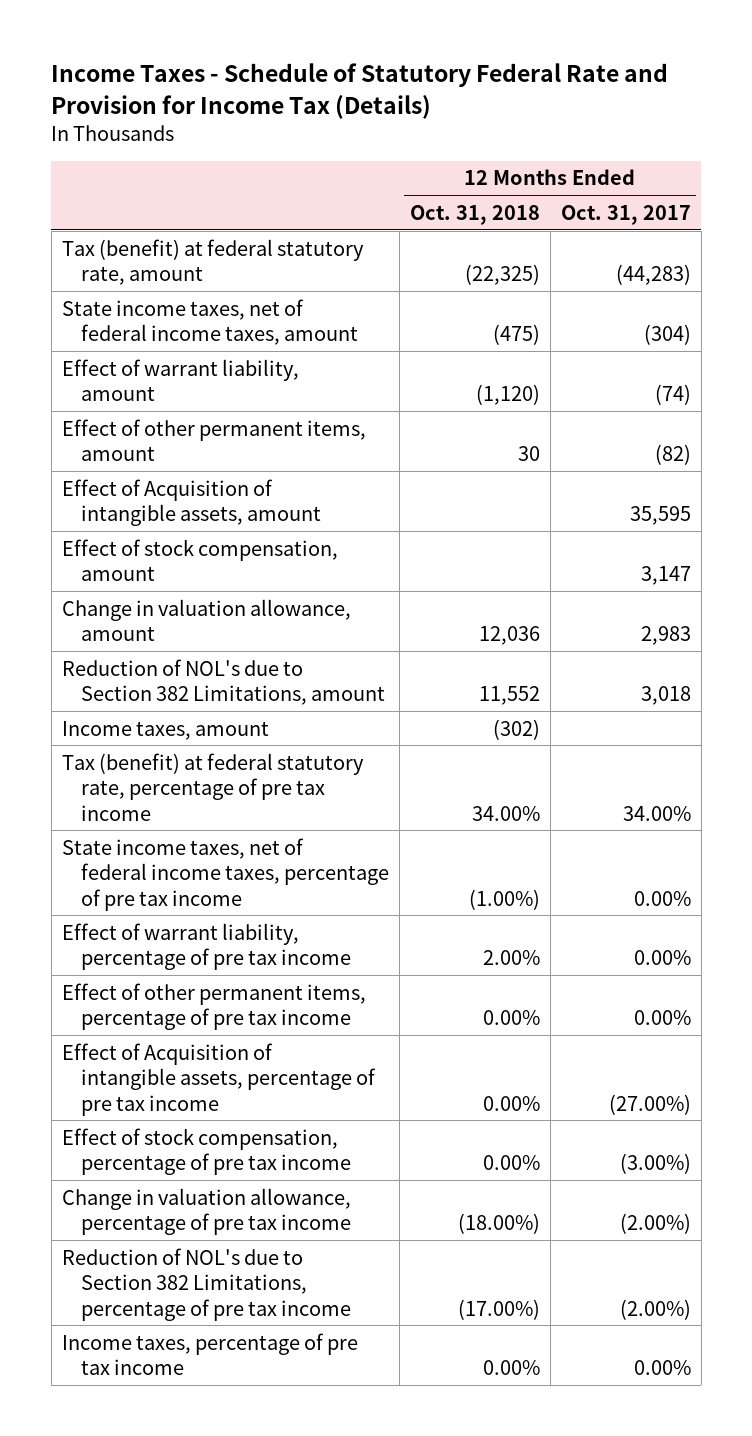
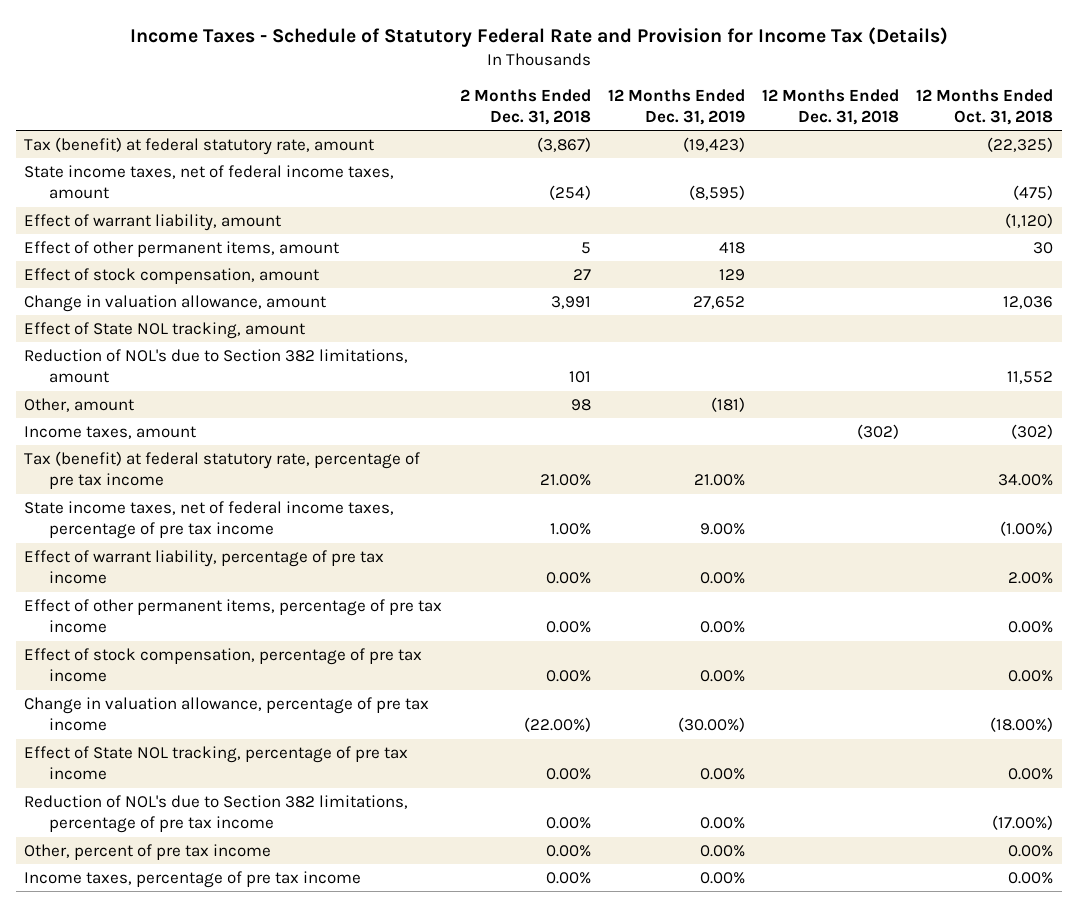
[560,204,691,225] Oct. 31, 2017 -> none
none -> [459,88,591,125] 2 Months Ended Dec. 31, 2018
none -> [607,88,745,125] 12 Months Ended Dec. 31, 2019
none -> [761,88,899,125] 12 Months Ended Dec. 31, 2018
[61,478,321,527] Effect of Acquisition of intangible assets, amount -> none
none -> [24,322,306,340] Effect of State NOL tracking, amount
[61,658,385,706] Reduction of NOL's due to Section 382 Limitations, amount -> [24,349,409,384] Reduction of NOL's due to Section 382 limitations, amount
none -> [24,398,135,413] Other, amount
[61,1042,376,1116] Effect of Acquisition of intangible assets, percentage of pre tax income -> none
none -> [24,746,409,781] Effect of State NOL tracking, percentage of pre tax income
[61,1247,351,1321] Reduction of NOL's due to Section 382 Limitations, percentage of pre tax income -> [24,795,409,834] Reduction of NOL's due to Section 382 limitations, percentage of pre tax income
none -> [24,844,272,861] Other, percent of pre tax income

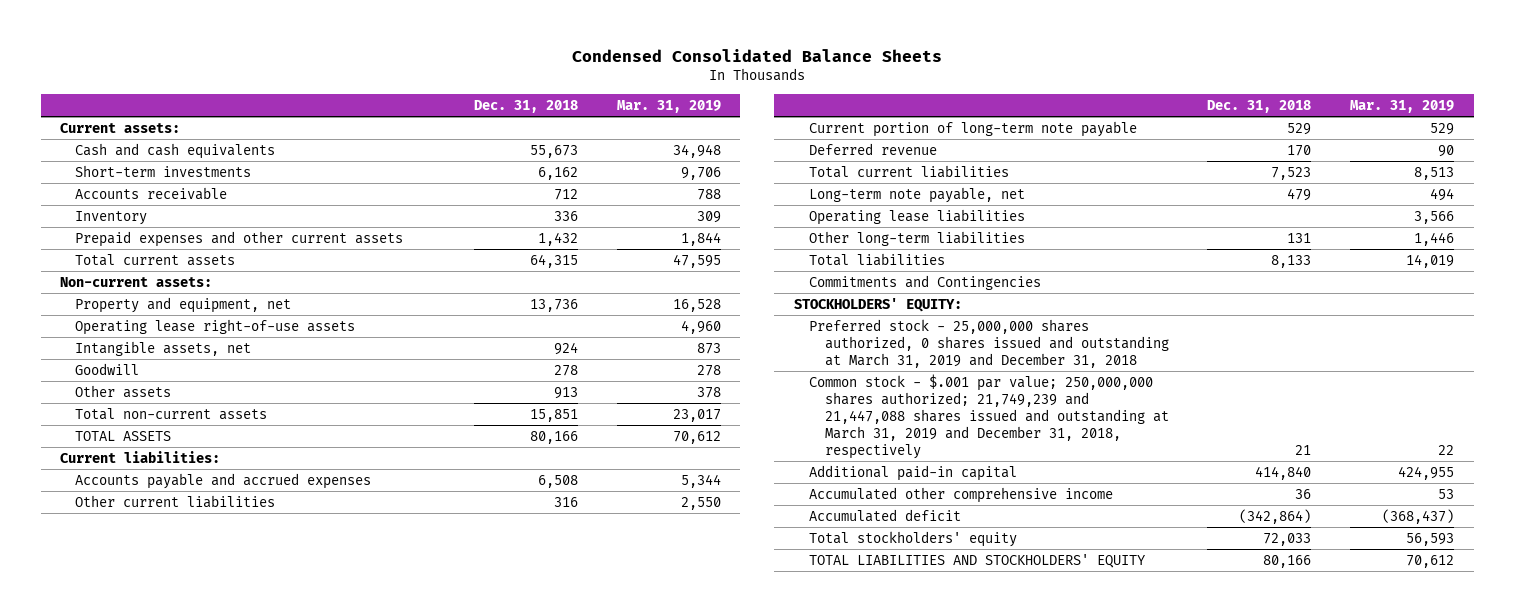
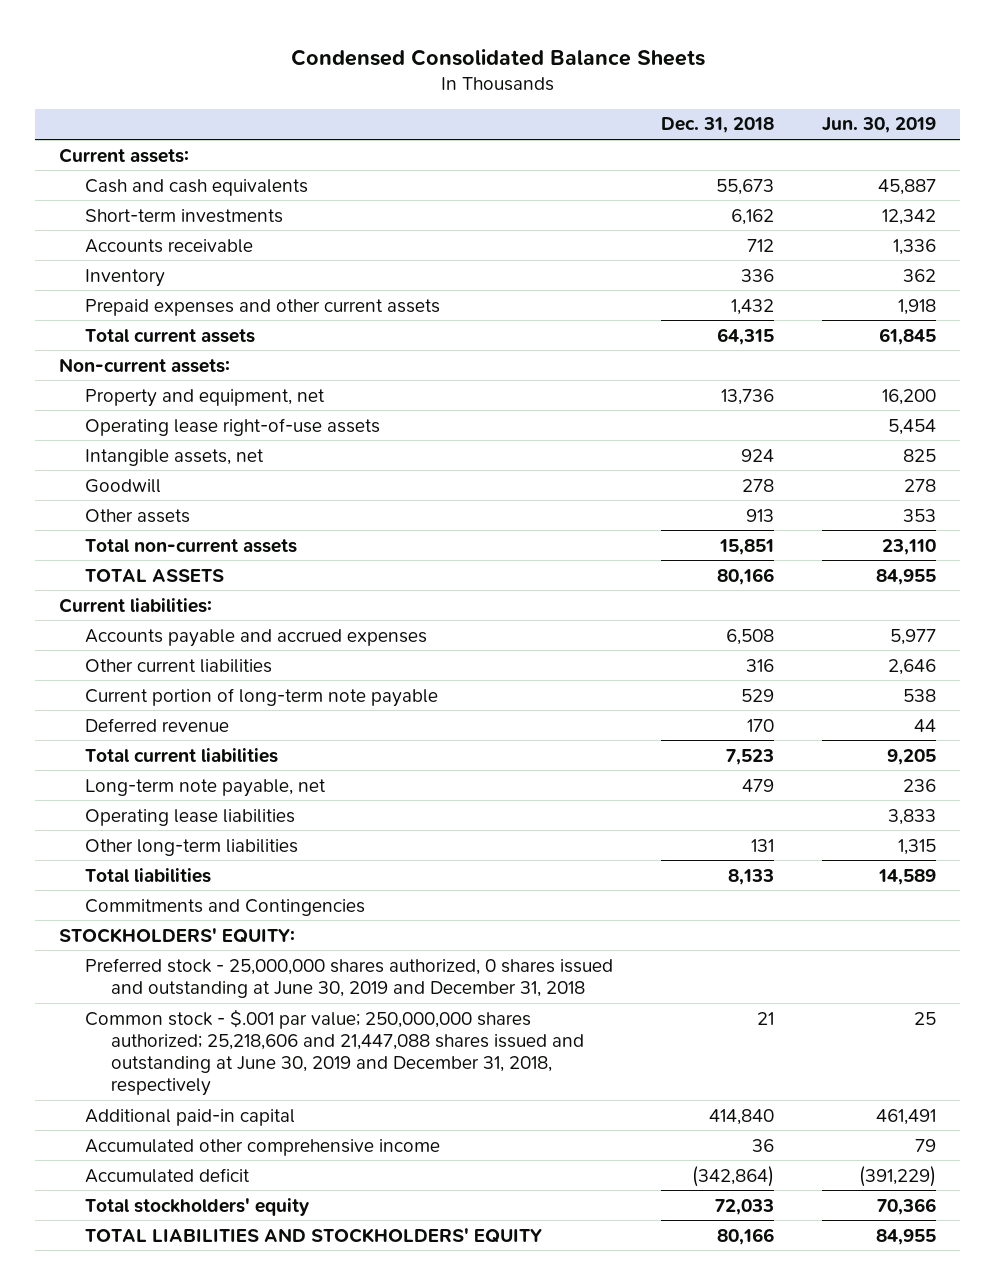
[616,99,721,113] Mar. 31, 2019 -> none
none -> [821,117,936,134] Jun. 30, 2019
[809,318,1169,368] Preferred stock - 25,000,000 shares authorized, 0 shares issued and outstanding at March 31, 2019 and December 31, 2018 -> [85,957,614,998] Preferred stock - 25,000,000 shares authorized, 0 shares issued and outstanding at June 30, 2019 and December 31, 2018
[809,373,1169,460] Common stock - $.001 par value; 250,000,000 shares authorized; 21,749,239 and 21,447,088 shares issued and outstanding at March 31, 2019 and December 31, 2018, respectively -> [85,1008,584,1096] Common stock - $.001 par value; 250,000,000 shares authorized; 25,218,606 and 21,447,088 shares issued and outstanding at June 30, 2019 and December 31, 2018, respectively

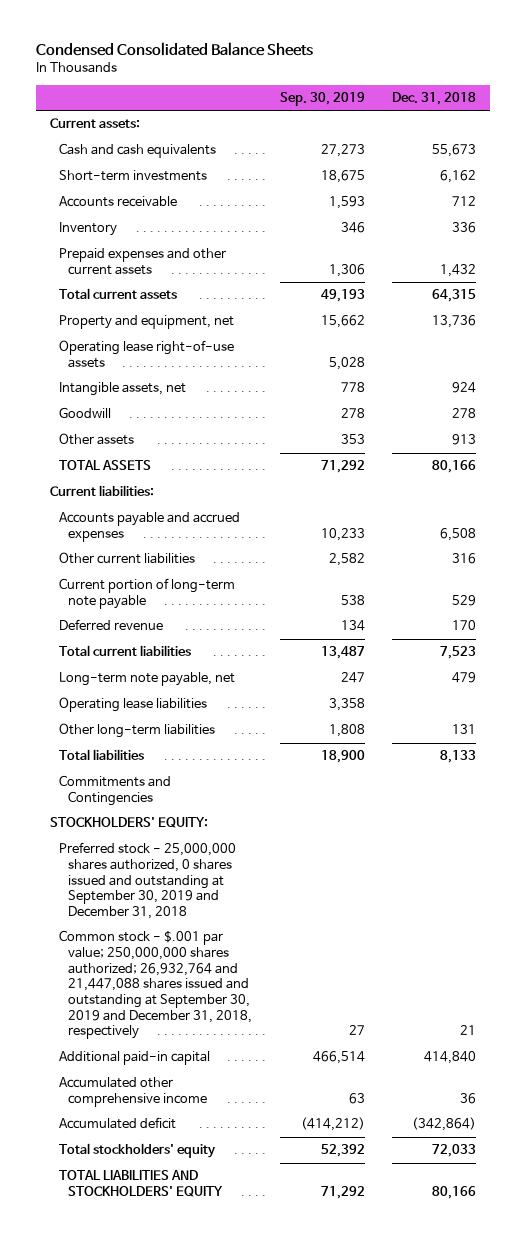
[821,117,936,134] Jun. 30, 2019 -> none
none -> [279,92,365,107] Sep. 30, 2019
[59,357,231,373] Non-current assets: -> none
[85,538,298,553] Total non-current assets -> none
[85,957,614,998] Preferred stock - 25,000,000 shares authorized, 0 shares issued and outstanding at June 30, 2019 and December 31, 2018 -> [58,842,236,920] Preferred stock - 25,000,000 shares authorized, 0 shares issued and outstanding at September 30, 2019 and December 31, 2018
[85,1008,584,1096] Common stock - $.001 par value; 250,000,000 shares authorized; 25,218,606 and 21,447,088 shares issued and outstanding at June 30, 2019 and December 31, 2018, respectively -> [58,930,253,1040] Common stock - $.001 par value; 250,000,000 shares authorized; 26,932,764 and 21,447,088 shares issued and outstanding at September 30, 2019 and December 31, 2018, respectively

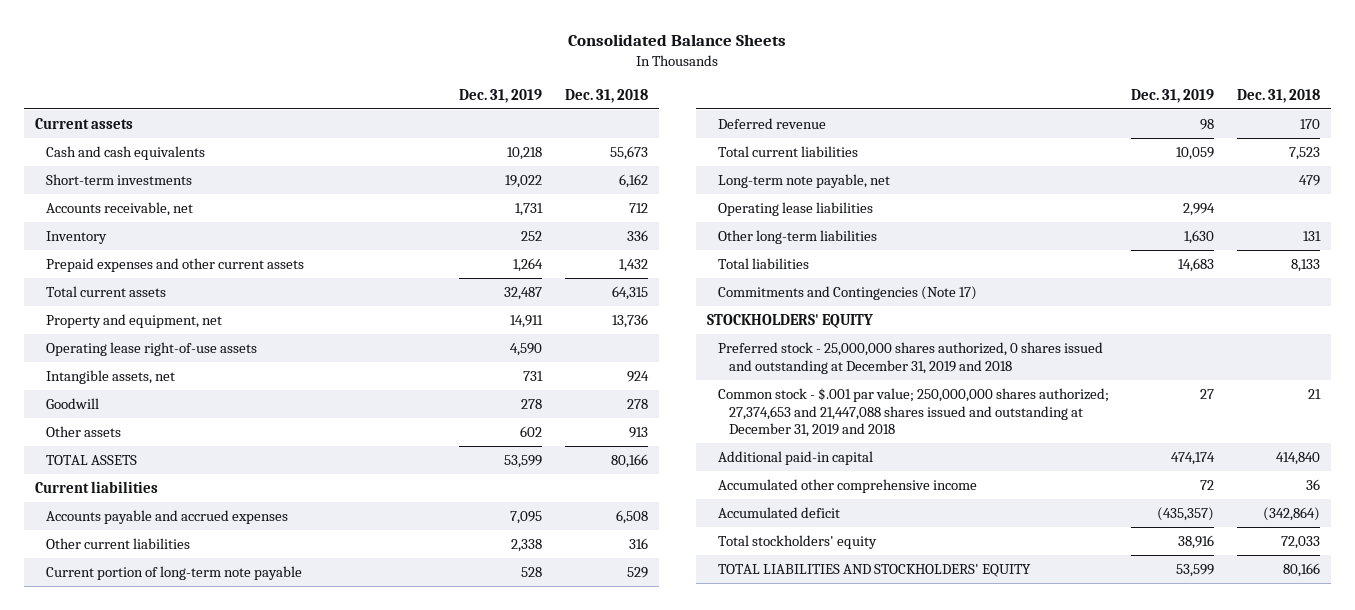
[35,42,313,57] Condensed Consolidated Balance Sheets -> [568,34,787,47] Consolidated Balance Sheets
[279,92,365,107] Sep. 30, 2019 -> none
none -> [459,88,543,103] Dec. 31, 2019
[49,118,140,129] Current assets: -> [34,117,133,129] Current assets
[58,196,177,208] Accounts receivable -> [46,201,194,216] Accounts receivable, net
[49,485,154,497] Current liabilities: -> [34,480,158,493] Current liabilities
[58,775,171,806] Commitments and Contingencies -> [718,285,978,300] Commitments and Contingencies (Note 17)
[49,817,208,829] STOCKHOLDERS' EQUITY: -> [706,313,873,328] STOCKHOLDERS' EQUITY
[58,842,236,920] Preferred stock - 25,000,000 shares authorized, 0 shares issued and outstanding at September 30, 2019 and December 31, 2018 -> [718,341,1104,374] Preferred stock - 25,000,000 shares authorized, 0 shares issued and outstanding at December 31, 2019 and 2018
[58,930,253,1040] Common stock - $.001 par value; 250,000,000 shares authorized; 26,932,764 and 21,447,088 shares issued and outstanding at September 30, 2019 and December 31, 2018, respectively -> [718,387,1110,438] Common stock - $.001 par value; 250,000,000 shares authorized; 27,374,653 and 21,447,088 shares issued and outstanding at December 31, 2019 and 2018

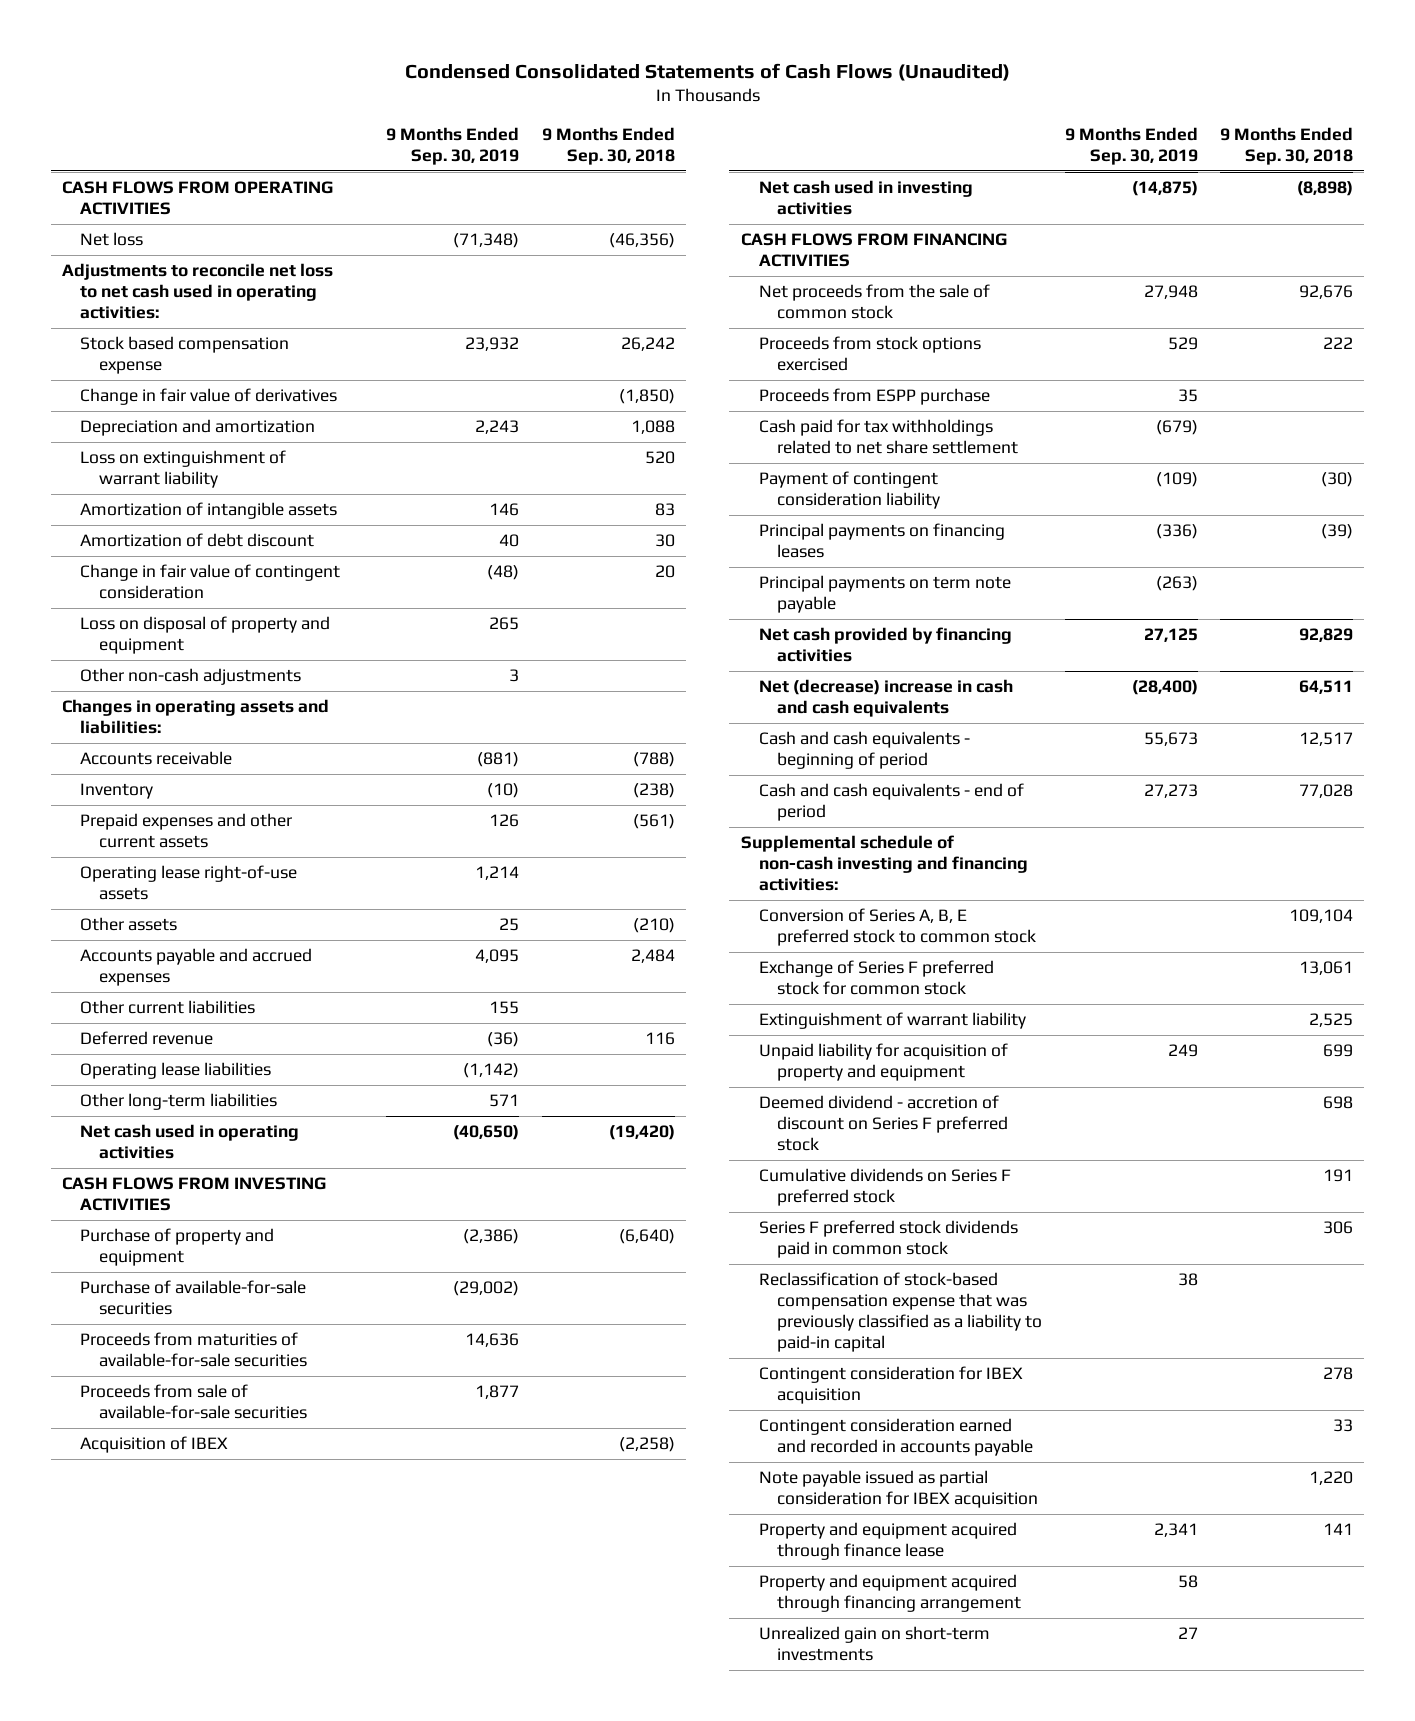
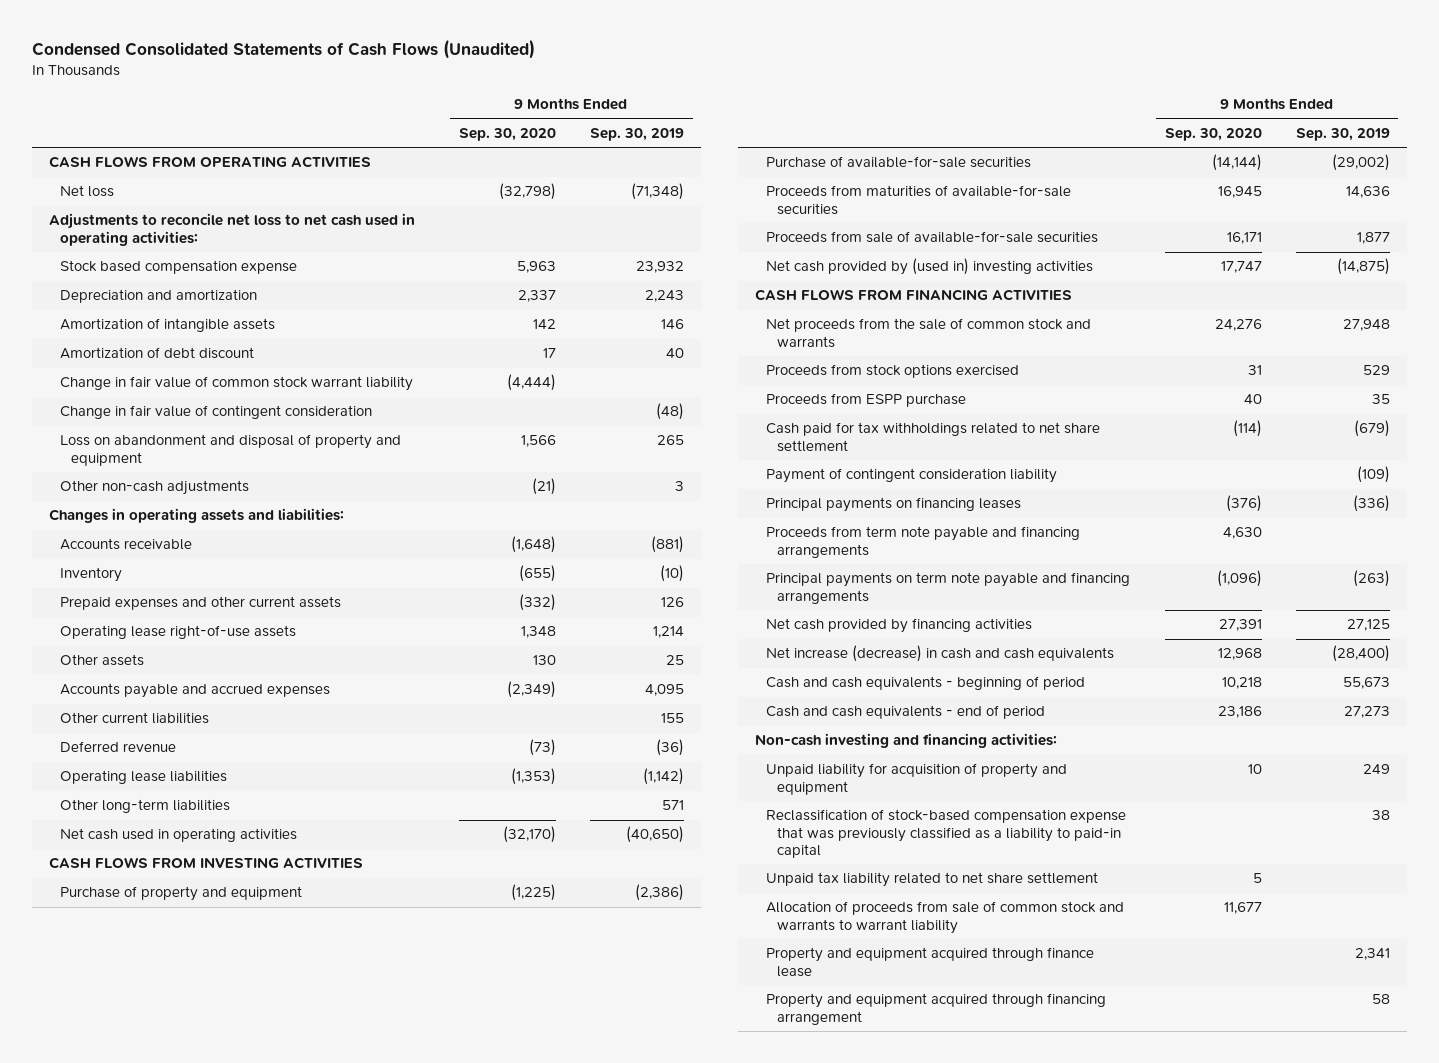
[541,126,675,165] 9 Months Ended Sep. 30, 2018 -> none
none -> [458,127,556,141] Sep. 30, 2020
[80,388,338,406] Change in fair value of derivatives -> none
[80,450,287,489] Loss on extinguishment of warrant liability -> none
none -> [60,376,414,392] Change in fair value of common stock warrant liability
[80,616,331,655] Loss on disposal of property and equipment -> [60,434,402,466] Loss on abandonment and disposal of property and equipment
[80,1436,229,1454] Acquisition of IBEX -> none
[758,180,973,216] Net cash used in investing activities -> [766,258,1094,276] Net cash provided by (used in) investing activities
[758,284,990,320] Net proceeds from the sale of common stock -> [766,318,1092,348] Net proceeds from the sale of common stock and warrants
none -> [766,526,1081,558] Proceeds from term note payable and financing arrangements
[758,575,1011,614] Principal payments on term note payable -> [766,572,1131,604] Principal payments on term note payable and financing arrangements
[758,679,1013,718] Net (decrease) increase in cash and cash equivalents -> [766,645,1115,663] Net increase (decrease) in cash and cash equivalents
[758,908,1037,947] Conversion of Series A, B, E preferred stock to common stock -> none
[758,960,994,996] Exchange of Series F preferred stock for common stock -> none
[758,1012,1026,1030] Extinguishment of warrant liability -> none
[740,835,1028,891] Supplemental schedule of non-cash investing and financing activities: -> [755,733,1058,749] Non-cash investing and financing activities:
[758,1095,1009,1151] Deemed dividend - accretion of discount on Series F preferred stock -> none
[758,1168,1011,1207] Cumulative dividends on Series F preferred stock -> none
[758,1220,1018,1259] Series F preferred stock dividends paid in common stock -> none
[758,1366,1023,1405] Contingent consideration for IBEX acquisition -> none
[758,1418,1034,1457] Contingent consideration earned and recorded in accounts payable -> none
[758,1470,1039,1509] Note payable issued as partial consideration for IBEX acquisition -> none
none -> [766,872,1099,888] Unpaid tax liability related to net share settlement
none -> [766,901,1125,934] Allocation of proceeds from sale of common stock and warrants to warrant liability
[758,1626,990,1662] Unrealized gain on short-term investments -> none

